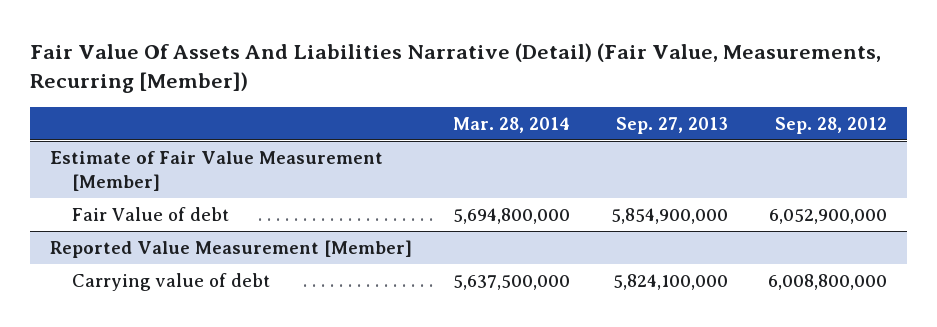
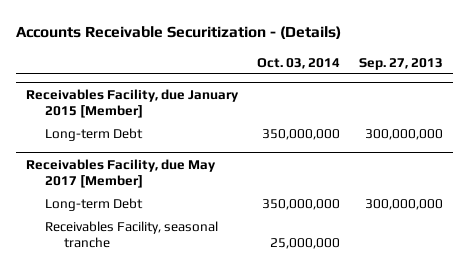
[30,43,882,94] Fair Value Of Assets And Liabilities Narrative (Detail) (Fair Value, Measurements, Recurring [Member]) -> [16,26,342,40] Accounts Receivable Securitization - (Details)
[452,116,570,133] Mar. 28, 2014 -> none
[775,116,888,134] Sep. 28, 2012 -> none
none -> [256,57,340,69] Oct. 03, 2014
[50,150,384,191] Estimate of Fair Value Measurement [Member] -> none
[71,206,229,221] Fair Value of debt -> none
[50,239,413,258] Reported Value Measurement [Member] -> none
[71,272,270,291] Carrying value of debt -> none
none -> [25,89,239,118] Receivables Facility, due January 2015 [Member]
none -> [44,128,143,142] Long-term Debt
none -> [25,159,216,188] Receivables Facility, due May 2017 [Member]
none -> [44,198,143,212] Long-term Debt
none -> [44,221,218,248] Receivables Facility, seasonal tranche

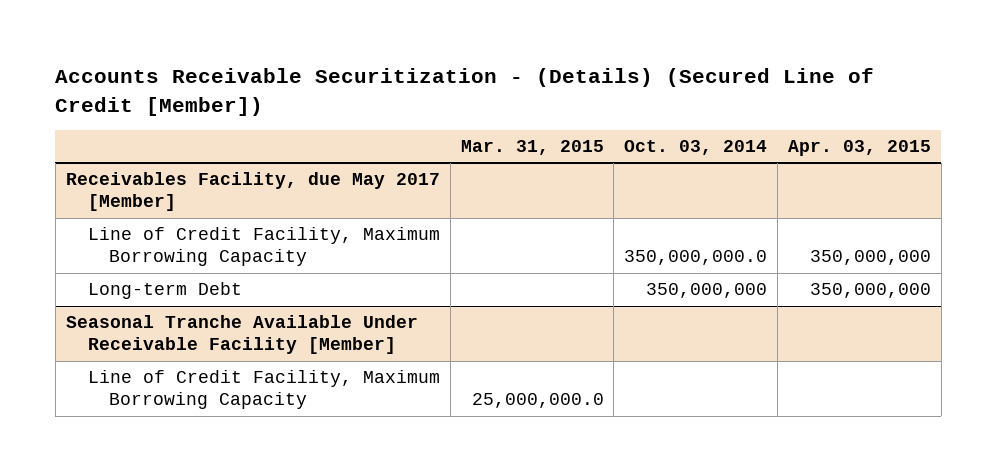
[16,26,342,40] Accounts Receivable Securitization - (Details) -> [55,68,875,116] Accounts Receivable Securitization - (Details) (Secured Line of Credit [Member])
[359,57,444,70] Sep. 27, 2013 -> none
none -> [460,139,604,155] Mar. 31, 2015
none -> [787,139,931,156] Apr. 03, 2015
[25,89,239,118] Receivables Facility, due January 2015 [Member] -> none
[44,128,143,142] Long-term Debt -> none
none -> [87,227,440,267] Line of Credit Facility, Maximum Borrowing Capacity
[44,221,218,248] Receivables Facility, seasonal tranche -> none
none -> [65,315,418,355] Seasonal Tranche Available Under Receivable Facility [Member]
none -> [87,370,440,410] Line of Credit Facility, Maximum Borrowing Capacity

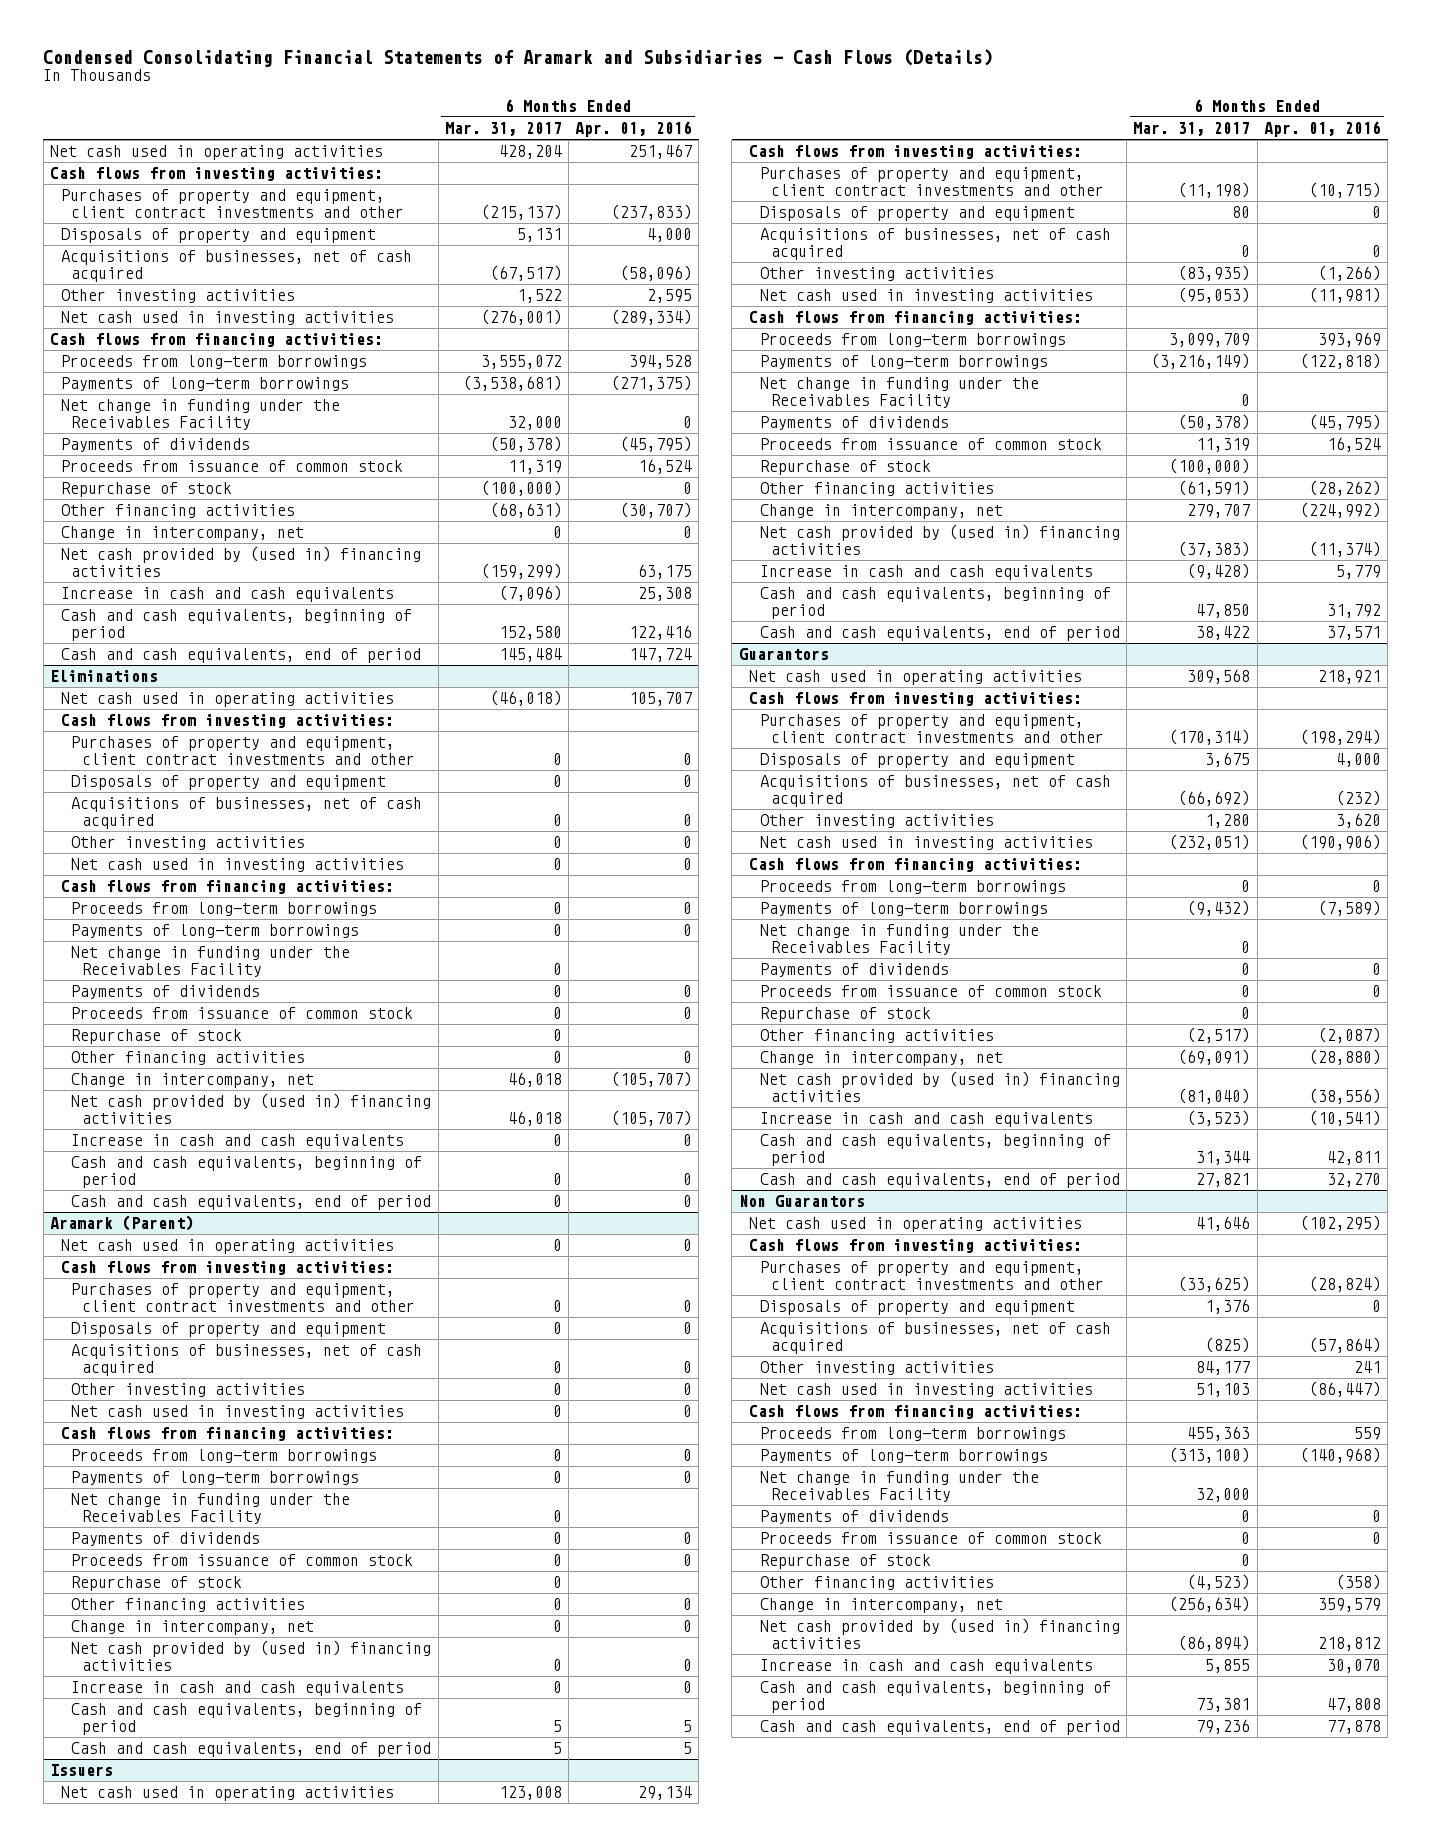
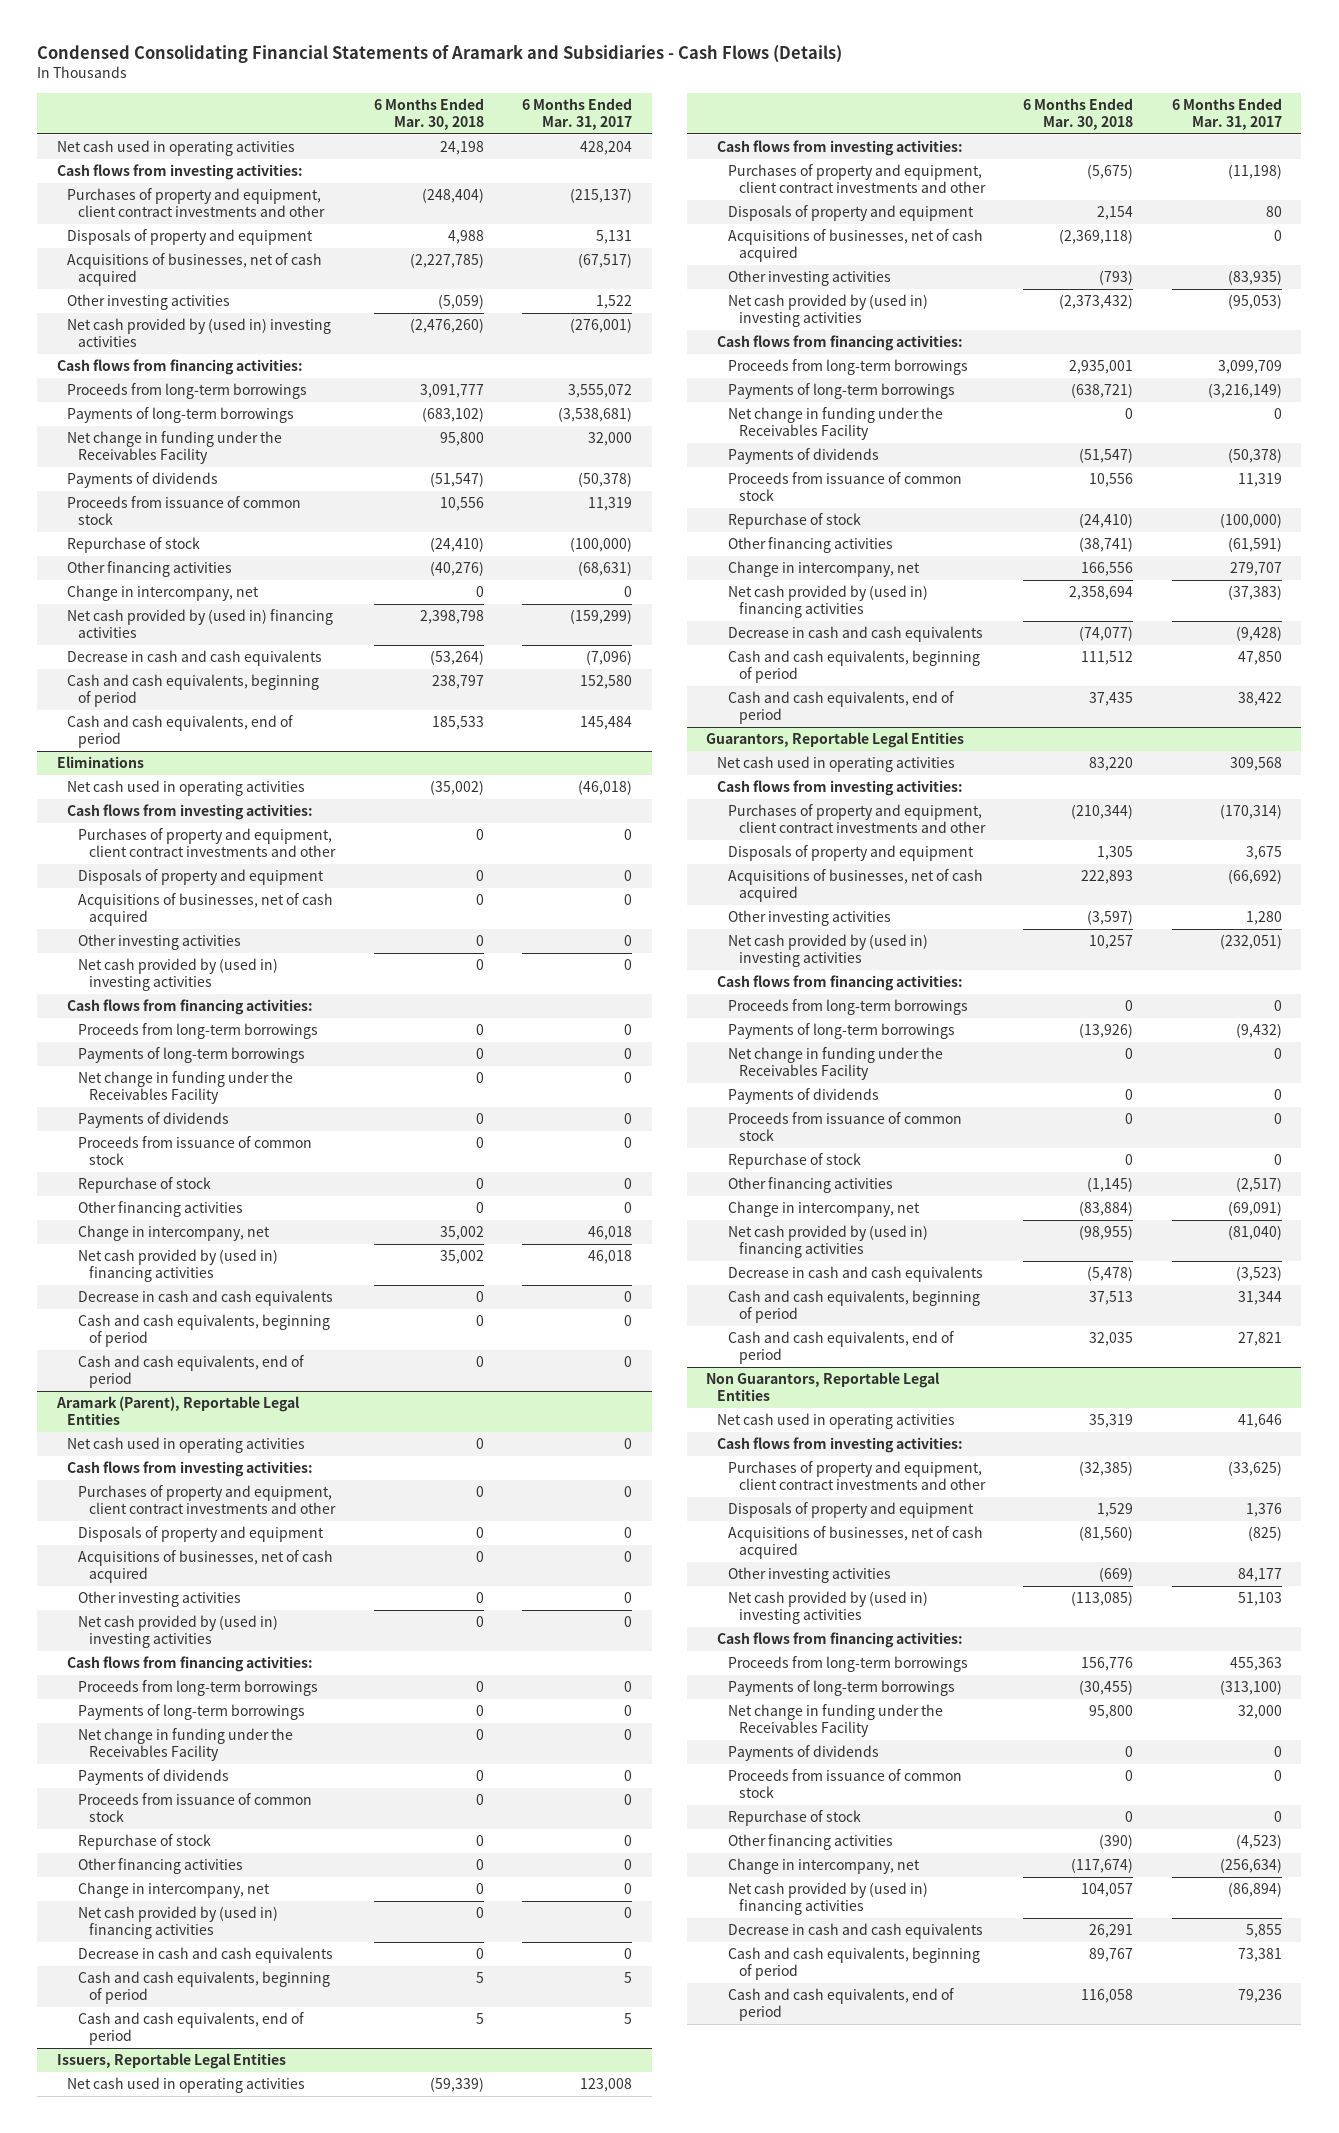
[575,121,693,138] Apr. 01, 2016 -> none
none -> [373,98,484,130] 6 Months Ended Mar. 30, 2018
[60,311,394,326] Net cash used in investing activities -> [67,318,332,348] Net cash provided by (used in) investing activities
[60,587,394,603] Increase in cash and cash equivalents -> [67,650,323,667] Decrease in cash and cash equivalents
[71,858,405,873] Net cash used in investing activities -> [78,958,279,992] Net cash provided by (used in) investing activities
[71,1134,405,1150] Increase in cash and cash equivalents -> [78,1290,334,1307] Decrease in cash and cash equivalents
[49,1215,194,1232] Aramark (Parent) -> none
none -> [55,1396,300,1426] Aramark (Parent), Reportable Legal Entities
[71,1405,405,1420] Net cash used in investing activities -> [78,1615,279,1649] Net cash provided by (used in) investing activities
[71,1681,405,1697] Increase in cash and cash equivalents -> [78,1947,334,1964] Decrease in cash and cash equivalents
[49,1764,113,1777] Issuers -> none
none -> [56,2053,286,2070] Issuers, Reportable Legal Entities
[760,289,1094,304] Net cash used in investing activities -> [727,294,928,328] Net cash provided by (used in) investing activities
[760,565,1094,581] Increase in cash and cash equivalents -> [727,626,983,643] Decrease in cash and cash equivalents
[738,648,829,661] Guarantors -> none
none -> [706,732,965,749] Guarantors, Reportable Legal Entities
[760,836,1094,851] Net cash used in investing activities -> [727,934,928,968] Net cash provided by (used in) investing activities
[760,1112,1094,1128] Increase in cash and cash equivalents -> [727,1266,983,1283] Decrease in cash and cash equivalents
[738,1195,865,1208] Non Guarantors -> none
none -> [706,1372,941,1402] Non Guarantors, Reportable Legal Entities
[760,1383,1094,1398] Net cash used in investing activities -> [727,1591,928,1625] Net cash provided by (used in) investing activities
[760,1659,1094,1675] Increase in cash and cash equivalents -> [727,1923,983,1940] Decrease in cash and cash equivalents

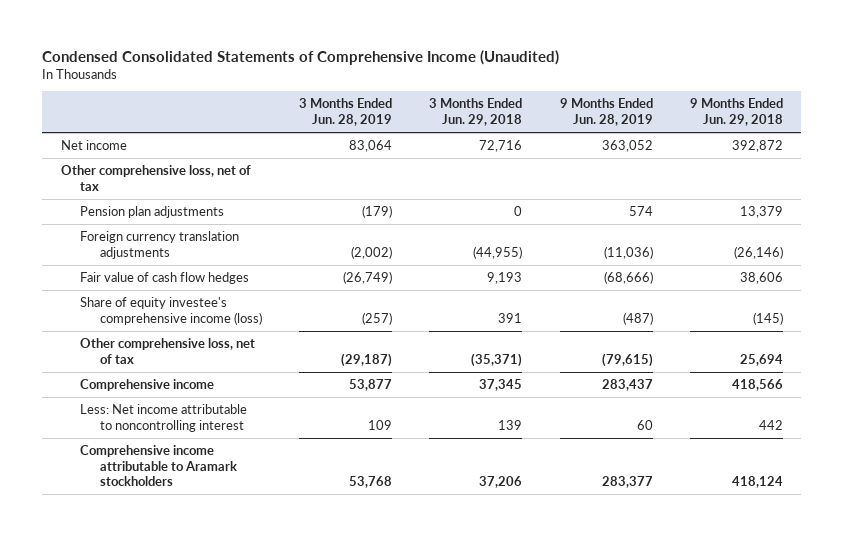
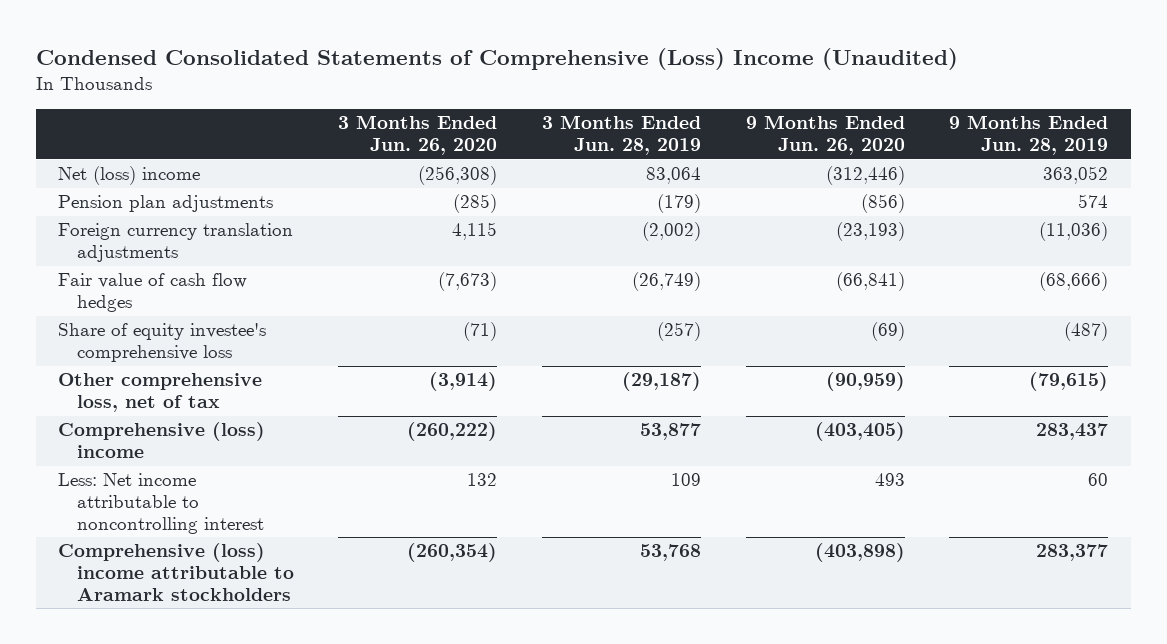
[42,49,560,65] Condensed Consolidated Statements of Comprehensive Income (Unaudited) -> [36,48,959,71] Condensed Consolidated Statements of Comprehensive (Loss) Income (Unaudited)
[429,98,523,126] 3 Months Ended Jun. 29, 2018 -> none
[689,98,783,126] 9 Months Ended Jun. 29, 2018 -> none
none -> [338,115,498,156] 3 Months Ended Jun. 26, 2020
none -> [745,115,905,156] 9 Months Ended Jun. 26, 2020
[60,165,251,191] Other comprehensive loss, net of tax -> none
[60,140,127,151] Net income -> [58,166,201,186] Net (loss) income
[80,297,262,325] Share of equity investee's comprehensive income (loss) -> [58,323,267,363] Share of equity investee's comprehensive loss
[80,379,215,392] Comprehensive income -> [58,422,266,459] Comprehensive (loss) income
[80,445,237,487] Comprehensive income attributable to Aramark stockholders -> [58,543,294,602] Comprehensive (loss) income attributable to Aramark stockholders

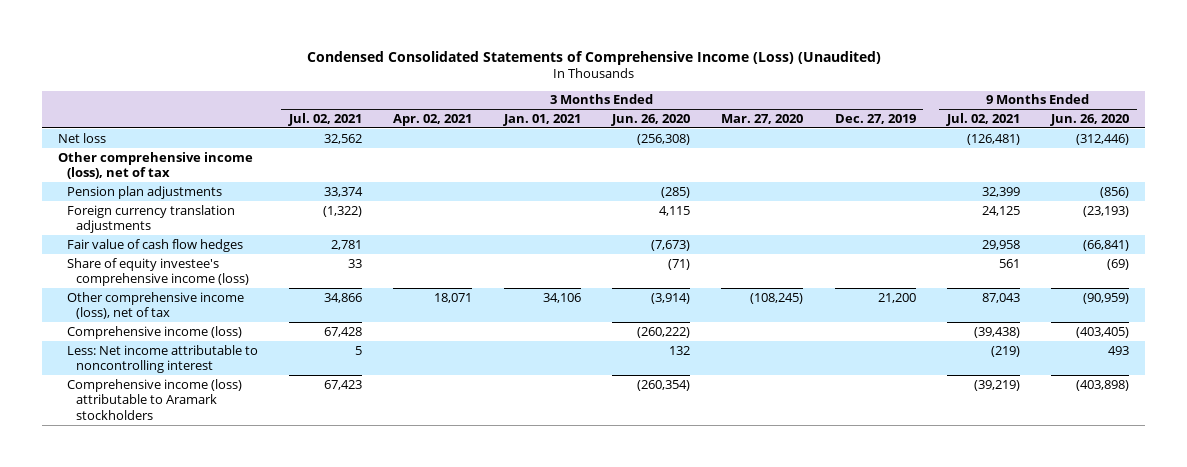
[36,48,959,71] Condensed Consolidated Statements of Comprehensive (Loss) Income (Unaudited) -> [306,50,881,65] Condensed Consolidated Statements of Comprehensive Income (Loss) (Unaudited)
[542,115,702,156] 3 Months Ended Jun. 28, 2019 -> none
[949,115,1109,156] 9 Months Ended Jun. 28, 2019 -> none
none -> [288,113,363,127] Jul. 02, 2021
none -> [393,114,473,127] Apr. 02, 2021
none -> [502,114,581,127] Jan. 01, 2021
none -> [721,114,804,125] Mar. 27, 2020
none -> [834,114,916,125] Dec. 27, 2019
none -> [945,113,1020,127] Jul. 02, 2021
[58,166,201,186] Net (loss) income -> [58,132,107,143] Net loss
none -> [58,151,254,180] Other comprehensive income (loss), net of tax
[58,323,267,363] Share of equity investee's comprehensive loss -> [66,257,249,287] Share of equity investee's comprehensive income (loss)
[58,373,263,413] Other comprehensive loss, net of tax -> [66,291,244,320] Other comprehensive income (loss), net of tax
[58,422,266,459] Comprehensive (loss) income -> [66,325,242,339] Comprehensive income (loss)
[58,543,294,602] Comprehensive (loss) income attributable to Aramark stockholders -> [66,378,242,420] Comprehensive income (loss) attributable to Aramark stockholders

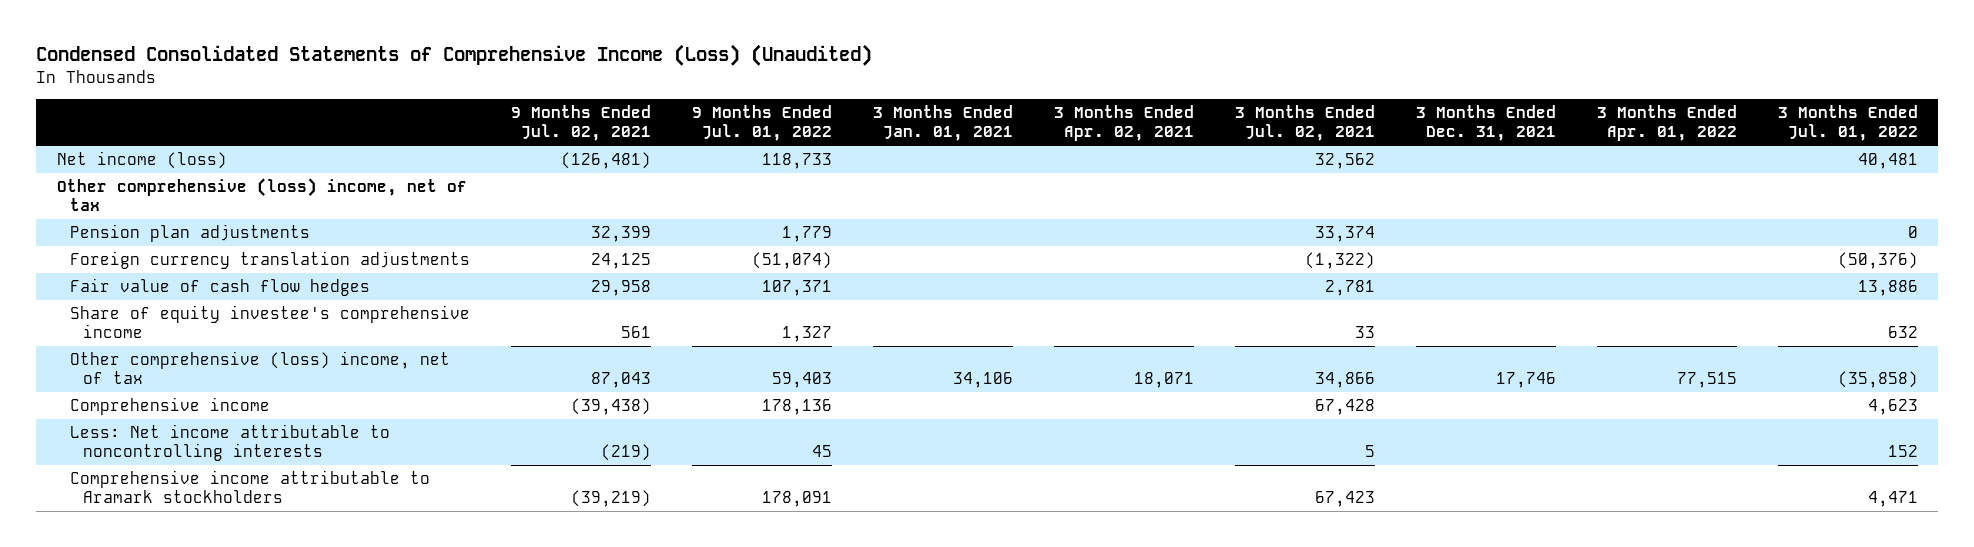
[610,114,690,127] Jun. 26, 2020 -> none
[721,114,804,125] Mar. 27, 2020 -> none
[834,114,916,125] Dec. 27, 2019 -> none
[1050,114,1130,127] Jun. 26, 2020 -> none
none -> [691,104,832,142] 9 Months Ended Jul. 01, 2022
none -> [1415,104,1556,142] 3 Months Ended Dec. 31, 2021
none -> [1596,104,1737,142] 3 Months Ended Apr. 01, 2022
none -> [1777,104,1918,142] 3 Months Ended Jul. 01, 2022
[58,132,107,143] Net loss -> [56,151,227,170] Net income (loss)
[58,151,254,180] Other comprehensive income (loss), net of tax -> [56,178,467,212] Other comprehensive (loss) income, net of tax
[66,257,249,287] Share of equity investee's comprehensive income (loss) -> [69,305,470,339] Share of equity investee's comprehensive income
[66,291,244,320] Other comprehensive income (loss), net of tax -> [69,351,450,385] Other comprehensive (loss) income, net of tax
[66,325,242,339] Comprehensive income (loss) -> [69,397,270,416] Comprehensive income
[66,344,258,374] Less: Net income attributable to noncontrolling interest -> [69,424,390,462] Less: Net income attributable to noncontrolling interests
[66,378,242,420] Comprehensive income (loss) attributable to Aramark stockholders -> [69,470,430,504] Comprehensive income attributable to Aramark stockholders

